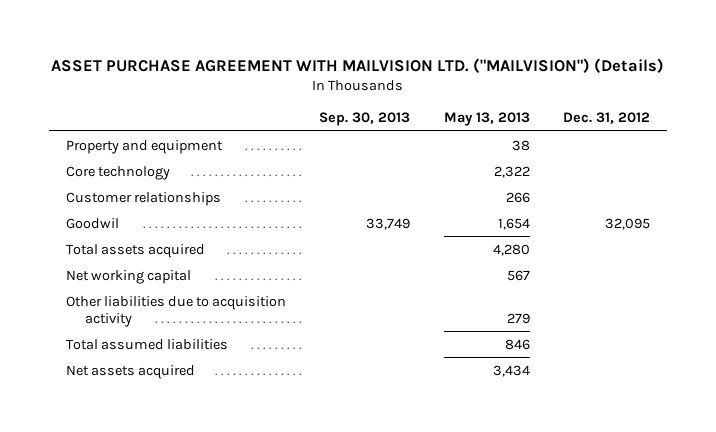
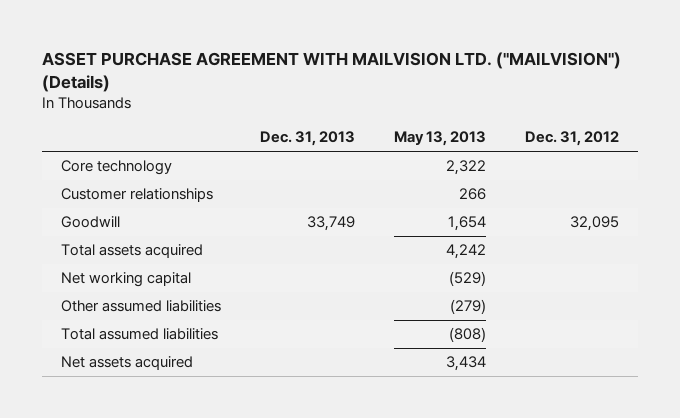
[319,112,411,127] Sep. 30, 2013 -> none
none -> [259,131,355,147] Dec. 31, 2013
[65,139,223,154] Property and equipment -> none
[65,217,119,229] Goodwil -> [60,216,120,229] Goodwill
[492,243,530,256] 4,280 -> [445,244,486,260] 4,242
[506,269,530,281] 567 -> [448,271,486,287] (529)
[65,295,286,327] Other liabilities due to acquisition activity -> [60,300,221,313] Other assumed liabilities
[506,312,530,324] 279 -> [449,299,486,315] (279)
[504,338,530,350] 846 -> [448,327,486,343] (808)

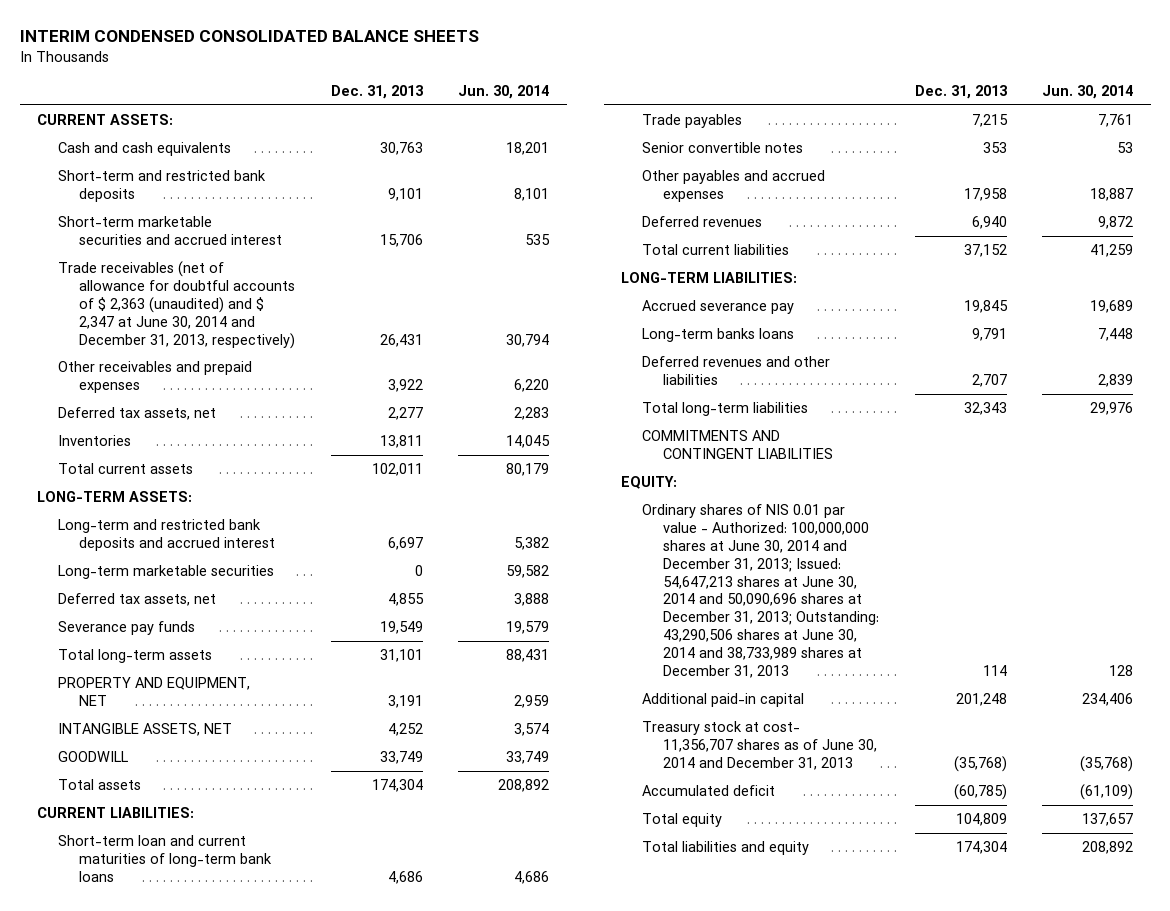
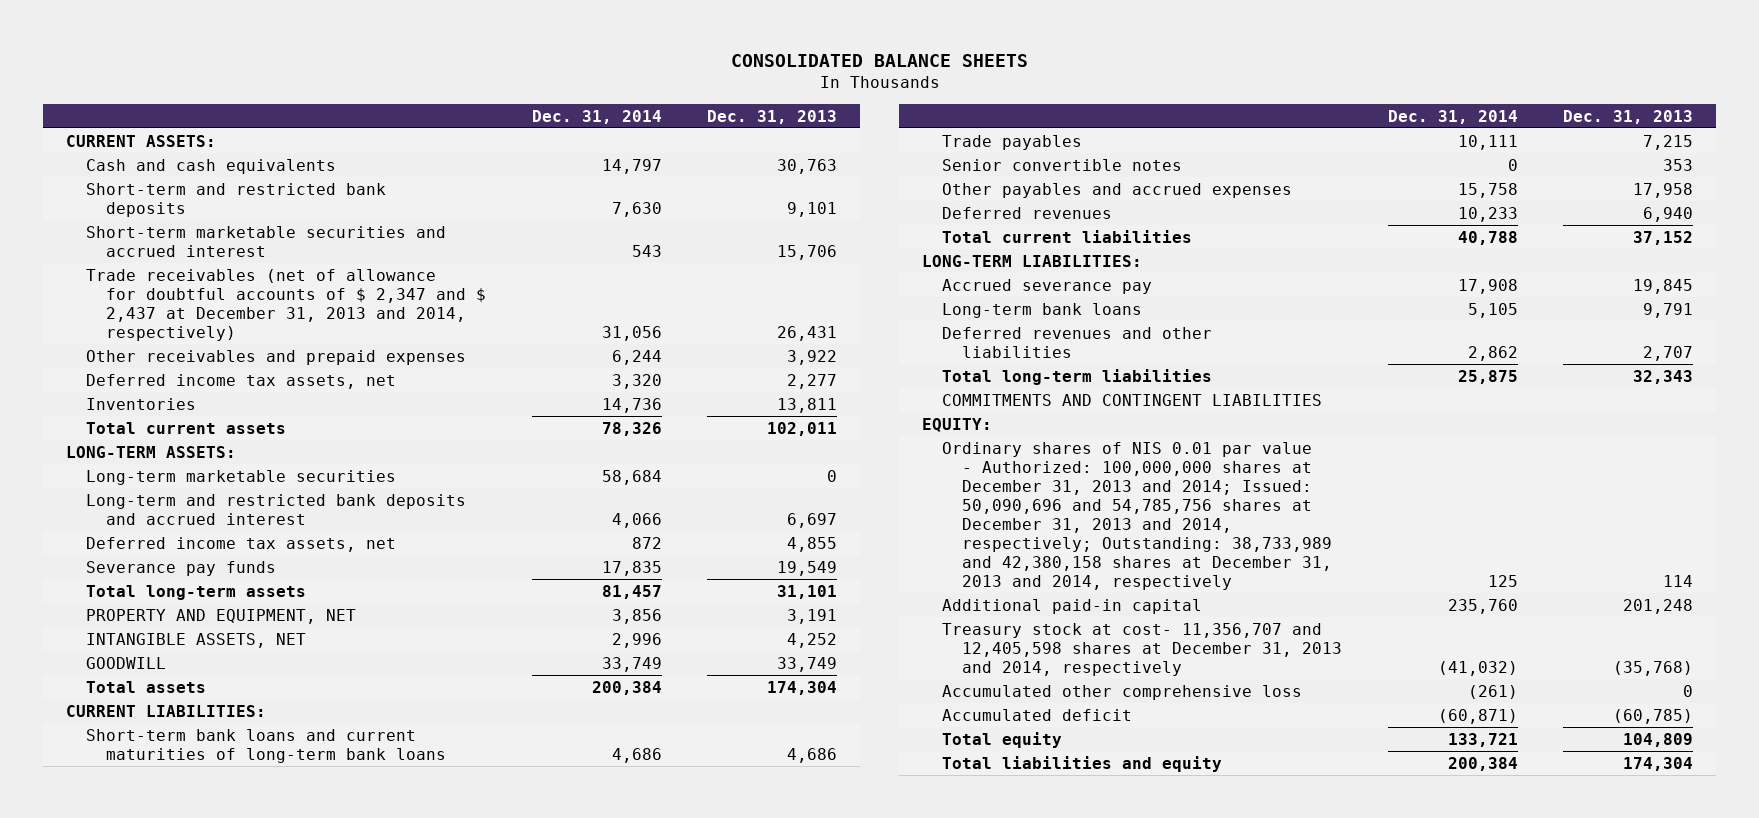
[19,30,479,43] INTERIM CONDENSED CONSOLIDATED BALANCE SHEETS -> [730,54,1028,68] CONSOLIDATED BALANCE SHEETS
[458,85,550,100] Jun. 30, 2014 -> none
none -> [531,109,662,124] Dec. 31, 2014
[58,261,296,349] Trade receivables (net of allowance for doubtful accounts of $ 2,363 (unaudited) and $ 2,347 at June 30, 2014 and December 31, 2013, respectively) -> [85,268,486,341] Trade receivables (net of allowance for doubtful accounts of $ 2,347 and $ 2,437 at December 31, 2013 and 2014, respectively)
[58,407,217,421] Deferred tax assets, net -> [85,373,396,389] Deferred income tax assets, net
[58,519,276,552] Long-term and restricted bank deposits and accrued interest -> [85,493,466,525] Long-term and restricted bank deposits and accrued interest
[58,593,217,607] Deferred tax assets, net -> [85,536,396,552] Deferred income tax assets, net
[58,835,273,882] Short-term loan and current maturities of long-term bank loans -> [85,728,446,763] Short-term bank loans and current maturities of long-term bank loans
[642,328,795,343] Long-term banks loans -> [941,302,1142,318] Long-term bank loans
[642,504,880,678] Ordinary shares of NIS 0.01 par value - Authorized: 100,000,000 shares at June 30, 2014 and December 31, 2013; Issued: 54,647,213 shares at June 30, 2014 and 50,090,696 shares at December 31, 2013; Outstanding: 43,290,506 shares at June 30, 2014 and 38,733,989 shares at December 31, 2013 -> [941,441,1332,591] Ordinary shares of NIS 0.01 par value - Authorized: 100,000,000 shares at December 31, 2013 and 2014; Issued: 50,090,696 and 54,785,756 shares at December 31, 2013 and 2014, respectively; Outstanding: 38,733,989 and 42,380,158 shares at December 31, 2013 and 2014, respectively
[642,721,878,770] Treasury stock at cost- 11,356,707 shares as of June 30, 2014 and December 31, 2013 -> [941,622,1342,676] Treasury stock at cost- 11,356,707 and 12,405,598 shares at December 31, 2013 and 2014, respectively
none -> [941,684,1302,700] Accumulated other comprehensive loss

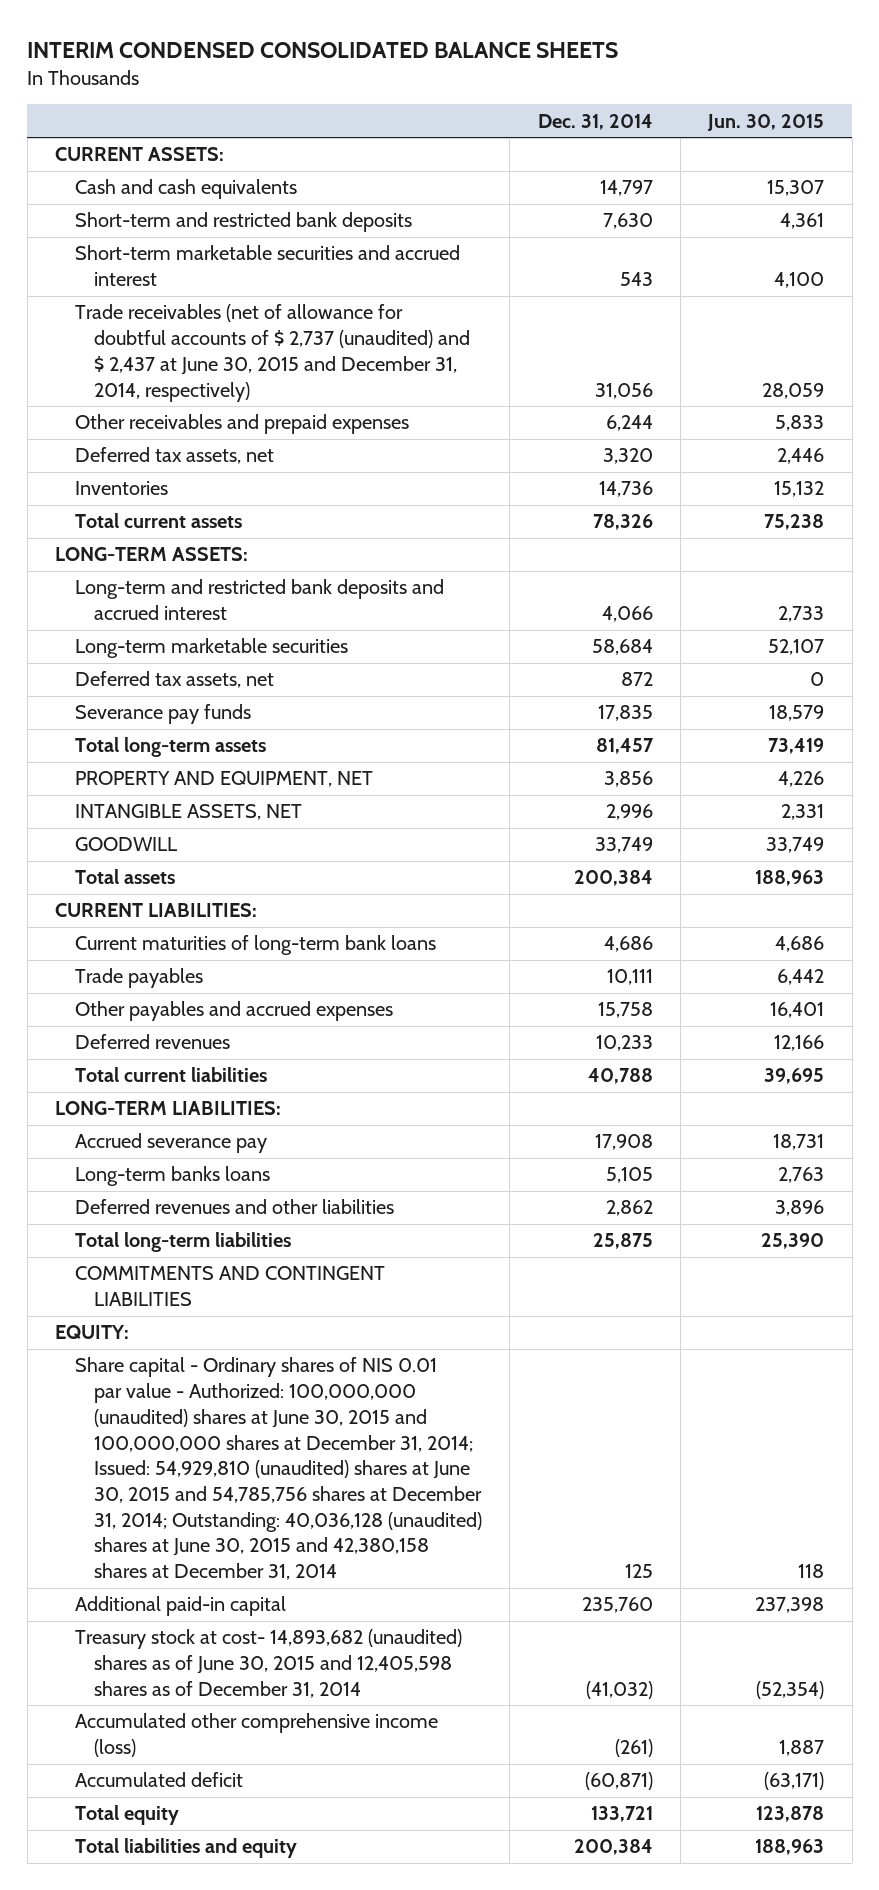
[730,54,1028,68] CONSOLIDATED BALANCE SHEETS -> [27,41,619,58] INTERIM CONDENSED CONSOLIDATED BALANCE SHEETS
[707,109,838,124] Dec. 31, 2013 -> none
none -> [707,113,825,131] Jun. 30, 2015
[85,268,486,341] Trade receivables (net of allowance for doubtful accounts of $ 2,347 and $ 2,437 at December 31, 2013 and 2014, respectively) -> [74,304,471,402] Trade receivables (net of allowance for doubtful accounts of $ 2,737 (unaudited) and $ 2,437 at June 30, 2015 and December 31, 2014, respectively)
[85,373,396,389] Deferred income tax assets, net -> [74,447,274,465] Deferred tax assets, net
[85,469,396,485] Long-term marketable securities -> [74,638,348,659] Long-term marketable securities
[85,536,396,552] Deferred income tax assets, net -> [74,671,274,689] Deferred tax assets, net
[85,728,446,763] Short-term bank loans and current maturities of long-term bank loans -> [74,935,436,956] Current maturities of long-term bank loans
[941,158,1182,171] Senior convertible notes -> none
[941,302,1142,318] Long-term bank loans -> [74,1166,270,1187] Long-term banks loans
[941,441,1332,591] Ordinary shares of NIS 0.01 par value - Authorized: 100,000,000 shares at December 31, 2013 and 2014; Issued: 50,090,696 and 54,785,756 shares at December 31, 2013 and 2014, respectively; Outstanding: 38,733,989 and 42,380,158 shares at December 31, 2013 and 2014, respectively -> [74,1357,483,1581] Share capital - Ordinary shares of NIS 0.01 par value - Authorized: 100,000,000 (unaudited) shares at June 30, 2015 and 100,000,000 shares at December 31, 2014; Issued: 54,929,810 (unaudited) shares at June 30, 2015 and 54,785,756 shares at December 31, 2014; Outstanding: 40,036,128 (unaudited) shares at June 30, 2015 and 42,380,158 shares at December 31, 2014
[941,622,1342,676] Treasury stock at cost- 11,356,707 and 12,405,598 shares at December 31, 2013 and 2014, respectively -> [74,1629,462,1698] Treasury stock at cost- 14,893,682 (unaudited) shares as of June 30, 2015 and 12,405,598 shares as of December 31, 2014
[941,684,1302,700] Accumulated other comprehensive loss -> [74,1713,438,1758] Accumulated other comprehensive income (loss)

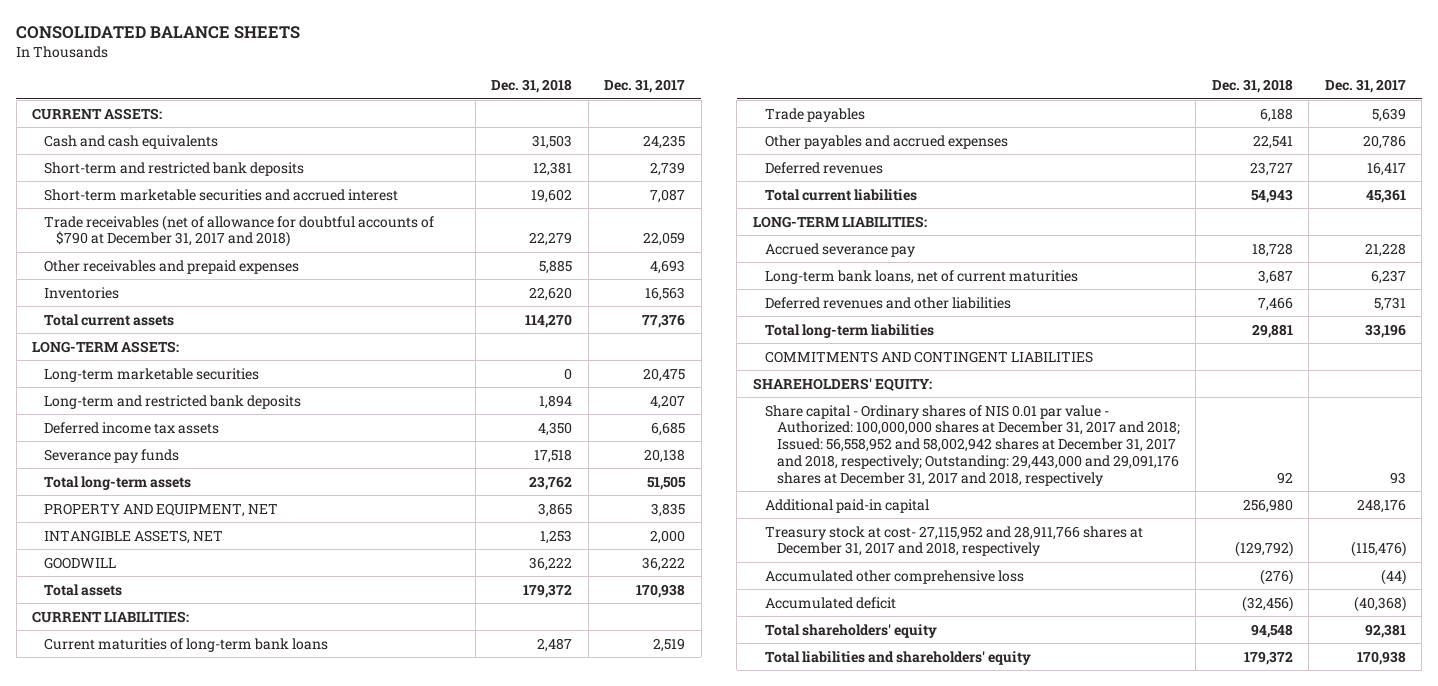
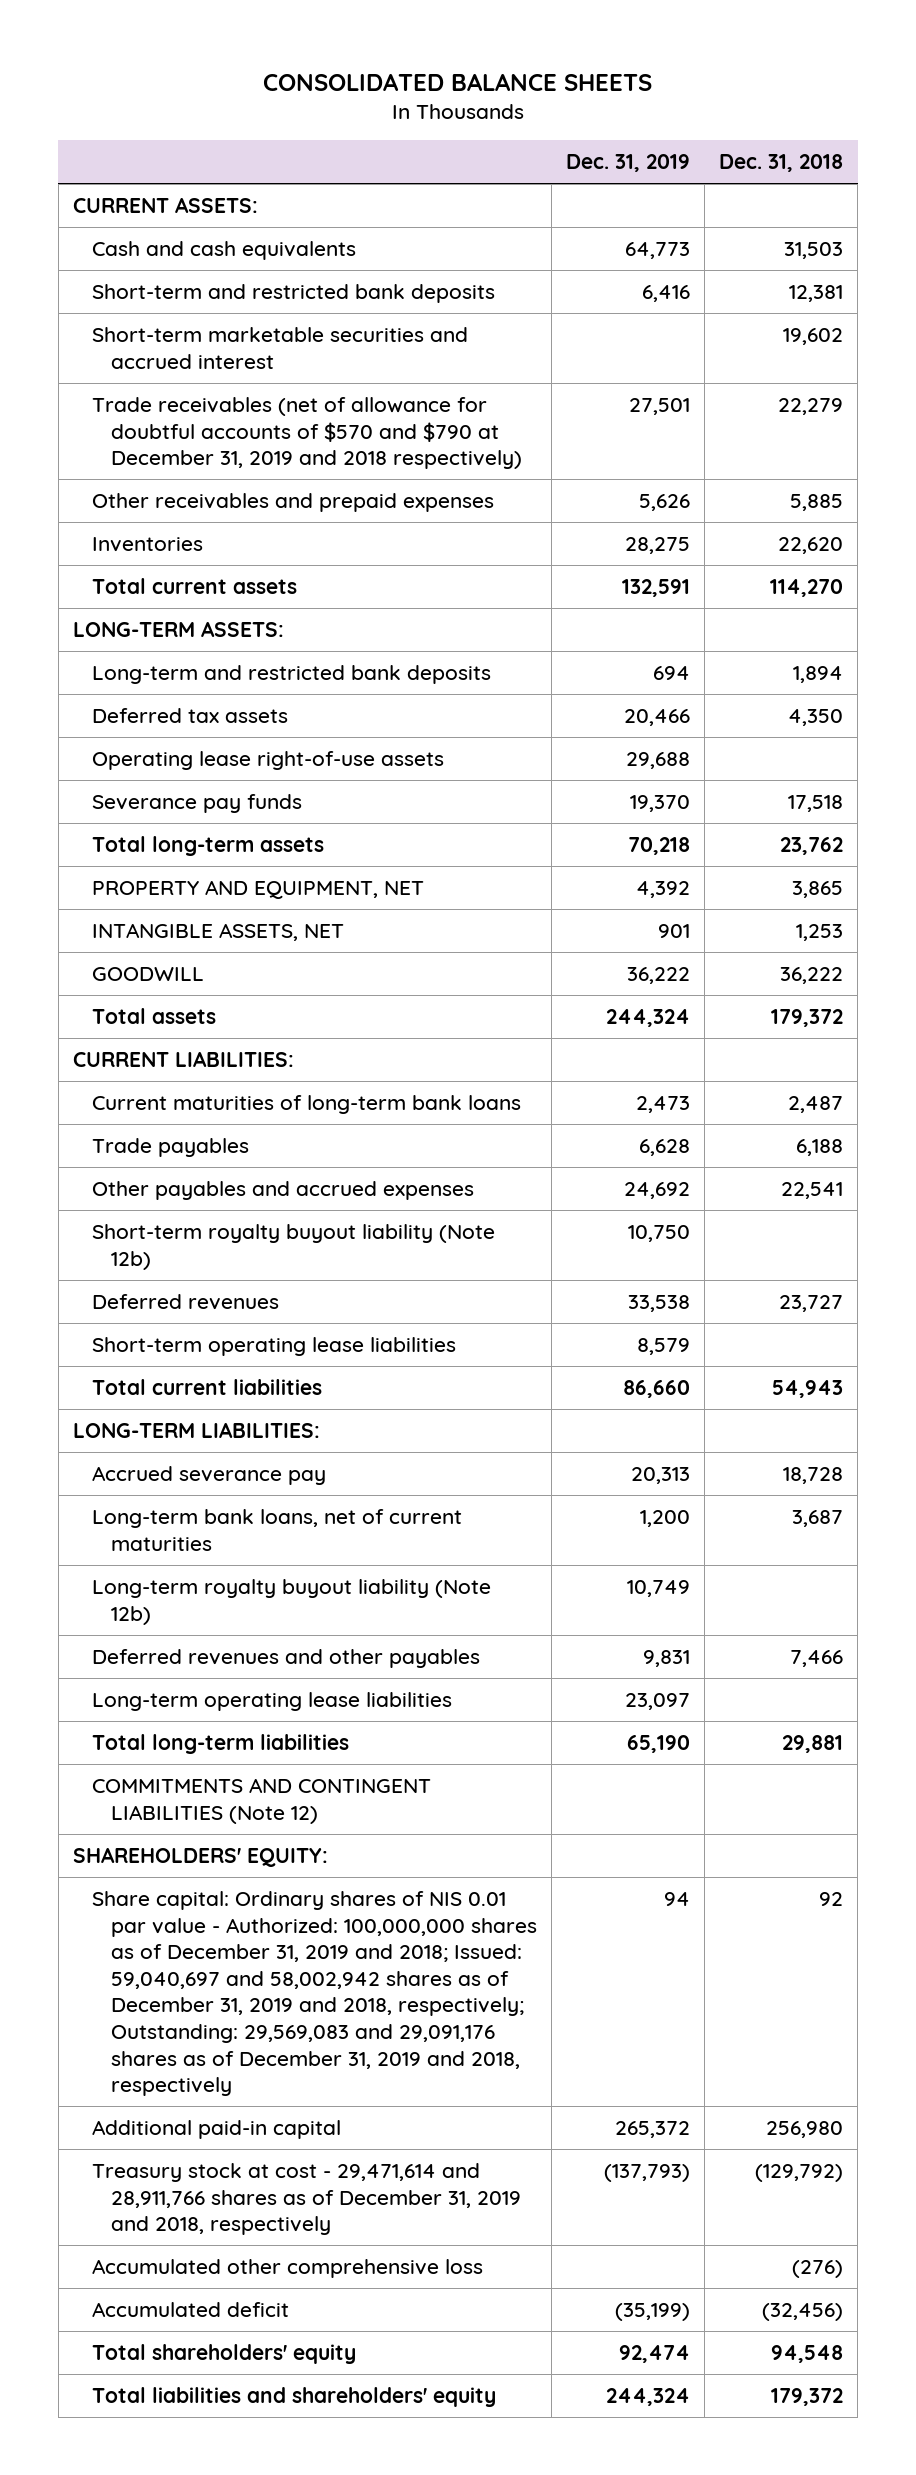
[604,79,686,94] Dec. 31, 2017 -> none
none -> [566,154,691,173] Dec. 31, 2019
[44,214,435,248] Trade receivables (net of allowance for doubtful accounts of $790 at December 31, 2017 and 2018) -> [91,396,522,470] Trade receivables (net of allowance for doubtful accounts of $570 and $790 at December 31, 2019 and 2018 respectively)
[44,367,260,382] Long-term marketable securities -> none
[44,421,220,434] Deferred income tax assets -> [91,707,288,723] Deferred tax assets
none -> [91,750,444,770] Operating lease right-of-use assets
none -> [91,1223,495,1270] Short-term royalty buyout liability (Note 12b)
none -> [91,1336,456,1356] Short-term operating lease liabilities
none -> [91,1578,491,1625] Long-term royalty buyout liability (Note 12b)
[764,296,1011,309] Deferred revenues and other liabilities -> [91,1648,480,1668] Deferred revenues and other payables
none -> [91,1691,452,1711] Long-term operating lease liabilities
[764,350,1093,363] COMMITMENTS AND CONTINGENT LIABILITIES -> [91,1777,431,1824] COMMITMENTS AND CONTINGENT LIABILITIES (Note 12)
[764,404,1180,486] Share capital - Ordinary shares of NIS 0.01 par value - Authorized: 100,000,000 shares at December 31, 2017 and 2018; Issued: 56,558,952 and 58,002,942 shares at December 31, 2017 and 2018, respectively; Outstanding: 29,443,000 and 29,091,176 shares at December 31, 2017 and 2018, respectively -> [91,1890,537,2097] Share capital: Ordinary shares of NIS 0.01 par value - Authorized: 100,000,000 shares as of December 31, 2019 and 2018; Issued: 59,040,697 and 58,002,942 shares as of December 31, 2019 and 2018, respectively; Outstanding: 29,569,083 and 29,091,176 shares as of December 31, 2019 and 2018, respectively
[764,525,1143,557] Treasury stock at cost- 27,115,952 and 28,911,766 shares at December 31, 2017 and 2018, respectively -> [91,2162,521,2236] Treasury stock at cost - 29,471,614 and 28,911,766 shares as of December 31, 2019 and 2018, respectively

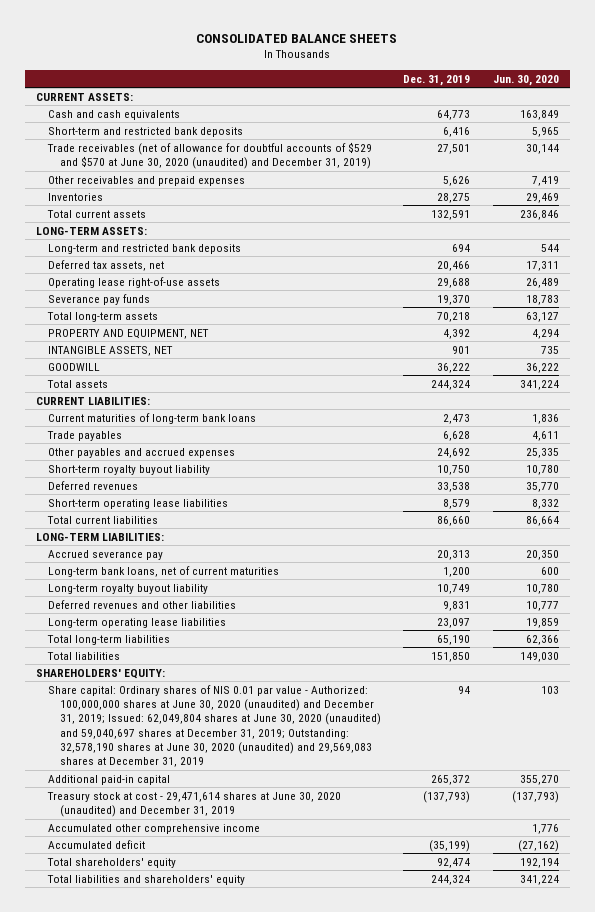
[719,154,844,173] Dec. 31, 2018 -> none
none -> [492,74,559,86] Jun. 30, 2020
[91,326,468,369] Short-term marketable securities and accrued interest -> none
[91,396,522,470] Trade receivables (net of allowance for doubtful accounts of $570 and $790 at December 31, 2019 and 2018 respectively) -> [46,141,372,170] Trade receivables (net of allowance for doubtful accounts of $529 and $570 at June 30, 2020 (unaudited) and December 31, 2019)
[91,707,288,723] Deferred tax assets -> [47,259,164,271] Deferred tax assets, net
[91,1223,495,1270] Short-term royalty buyout liability (Note 12b) -> [47,464,210,475] Short-term royalty buyout liability
[91,1578,491,1625] Long-term royalty buyout liability (Note 12b) -> [47,583,208,594] Long-term royalty buyout liability
[91,1648,480,1668] Deferred revenues and other payables -> [47,599,236,609] Deferred revenues and other liabilities
[91,1777,431,1824] COMMITMENTS AND CONTINGENT LIABILITIES (Note 12) -> none
none -> [46,651,120,660] Total liabilities
[91,1890,537,2097] Share capital: Ordinary shares of NIS 0.01 par value - Authorized: 100,000,000 shares as of December 31, 2019 and 2018; Issued: 59,040,697 and 58,002,942 shares as of December 31, 2019 and 2018, respectively; Outstanding: 29,569,083 and 29,091,176 shares as of December 31, 2019 and 2018, respectively -> [47,684,381,768] Share capital: Ordinary shares of NIS 0.01 par value - Authorized: 100,000,000 shares at June 30, 2020 (unaudited) and December 31, 2019; Issued: 62,049,804 shares at June 30, 2020 (unaudited) and 59,040,697 shares at December 31, 2019; Outstanding: 32,578,190 shares at June 30, 2020 (unaudited) and 29,569,083 shares at December 31, 2019
[91,2162,521,2236] Treasury stock at cost - 29,471,614 and 28,911,766 shares as of December 31, 2019 and 2018, respectively -> [46,791,341,818] Treasury stock at cost - 29,471,614 shares at June 30, 2020 (unaudited) and December 31, 2019
[91,2258,483,2278] Accumulated other comprehensive loss -> [47,823,260,834] Accumulated other comprehensive income

